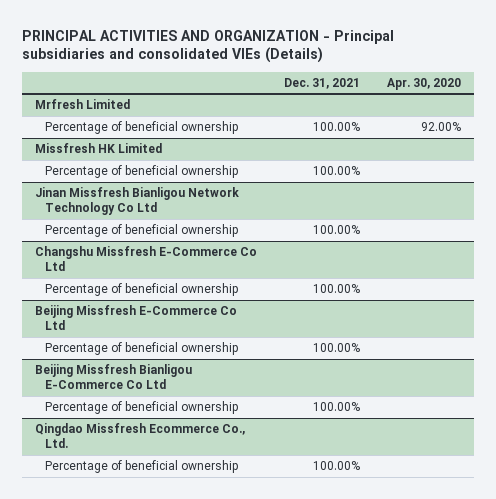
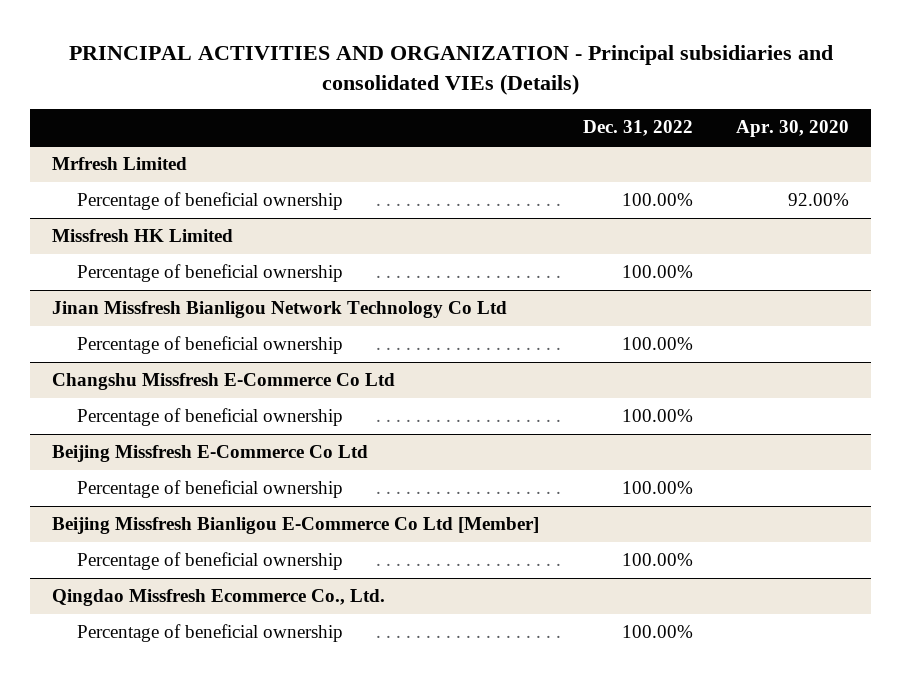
[284,77,361,89] Dec. 31, 2021 -> none
none -> [582,120,693,137] Dec. 31, 2022
[35,364,193,390] Beijing Missfresh Bianligou E-Commerce Co Ltd -> [52,517,540,535] Beijing Missfresh Bianligou E-Commerce Co Ltd [Member]

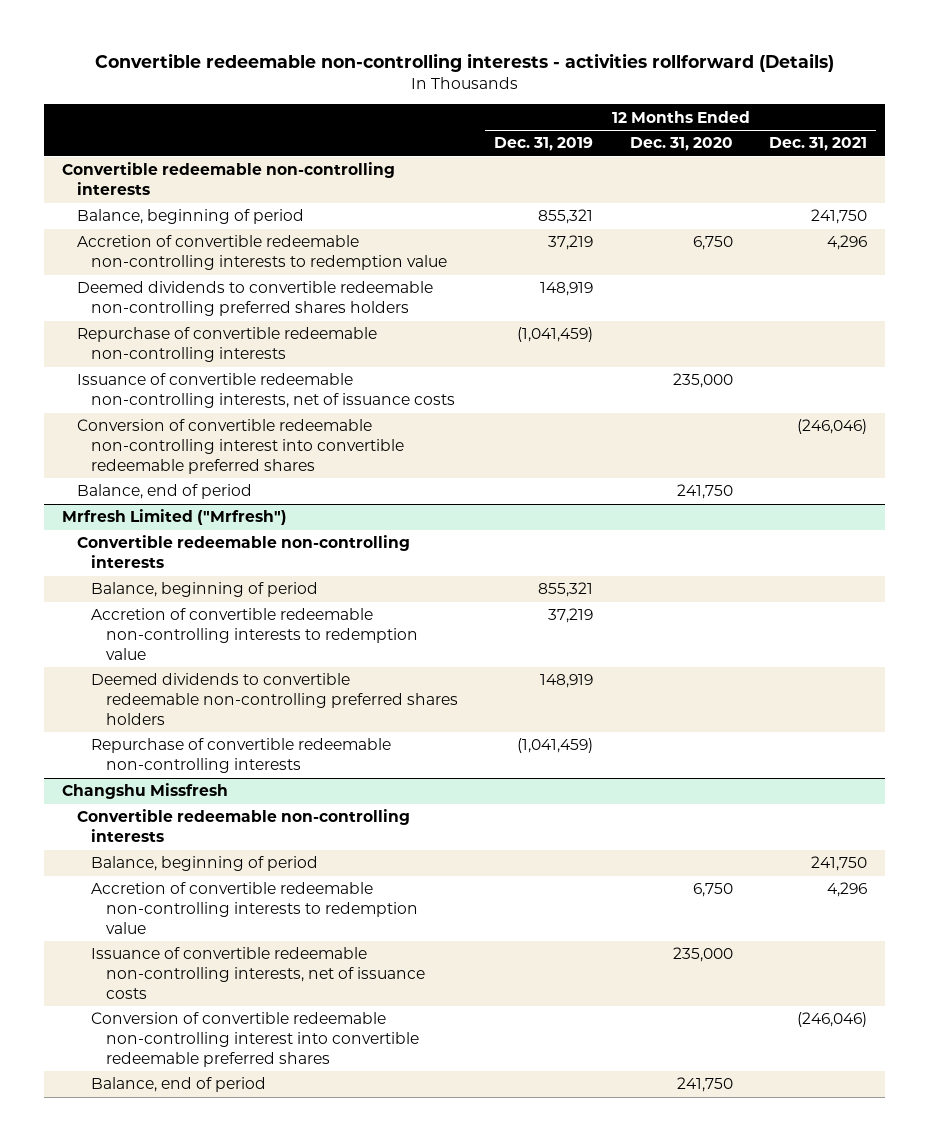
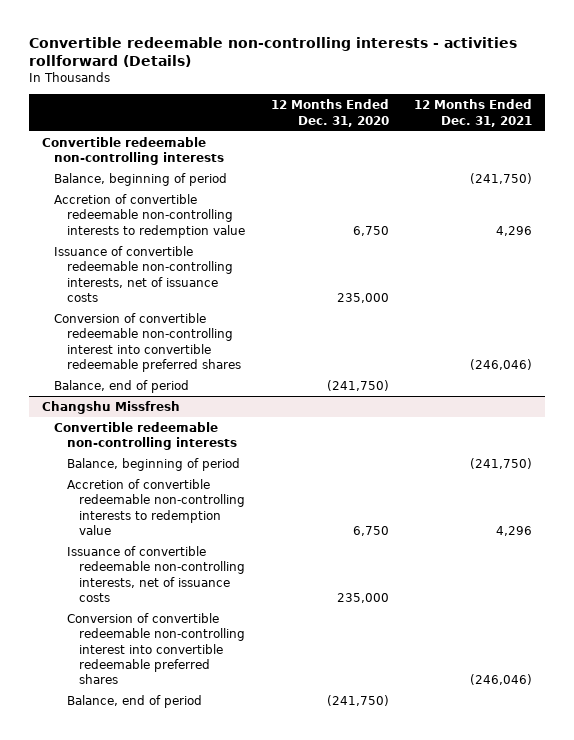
[494,137,594,152] Dec. 31, 2019 -> none
[810,209,867,225] 241,750 -> [470,172,533,184] (241,750)
[76,281,433,317] Deemed dividends to convertible redeemable non-controlling preferred shares holders -> none
[76,327,377,363] Repurchase of convertible redeemable non-controlling interests -> none
[62,509,288,526] Mrfresh Limited ("Mrfresh") -> none
[76,535,410,569] Convertible redeemable non-controlling interests -> none
[91,582,319,598] Balance, beginning of period -> none
[91,608,419,660] Accretion of convertible redeemable non-controlling interests to redemption value -> none
[91,673,459,725] Deemed dividends to convertible redeemable non-controlling preferred shares holders -> none
[91,738,392,774] Repurchase of convertible redeemable non-controlling interests -> none
[676,484,733,500] 241,750 -> [326,379,389,391] (241,750)
[810,856,867,872] 241,750 -> [470,457,533,469] (241,750)
[676,1077,733,1093] 241,750 -> [326,694,389,706] (241,750)

